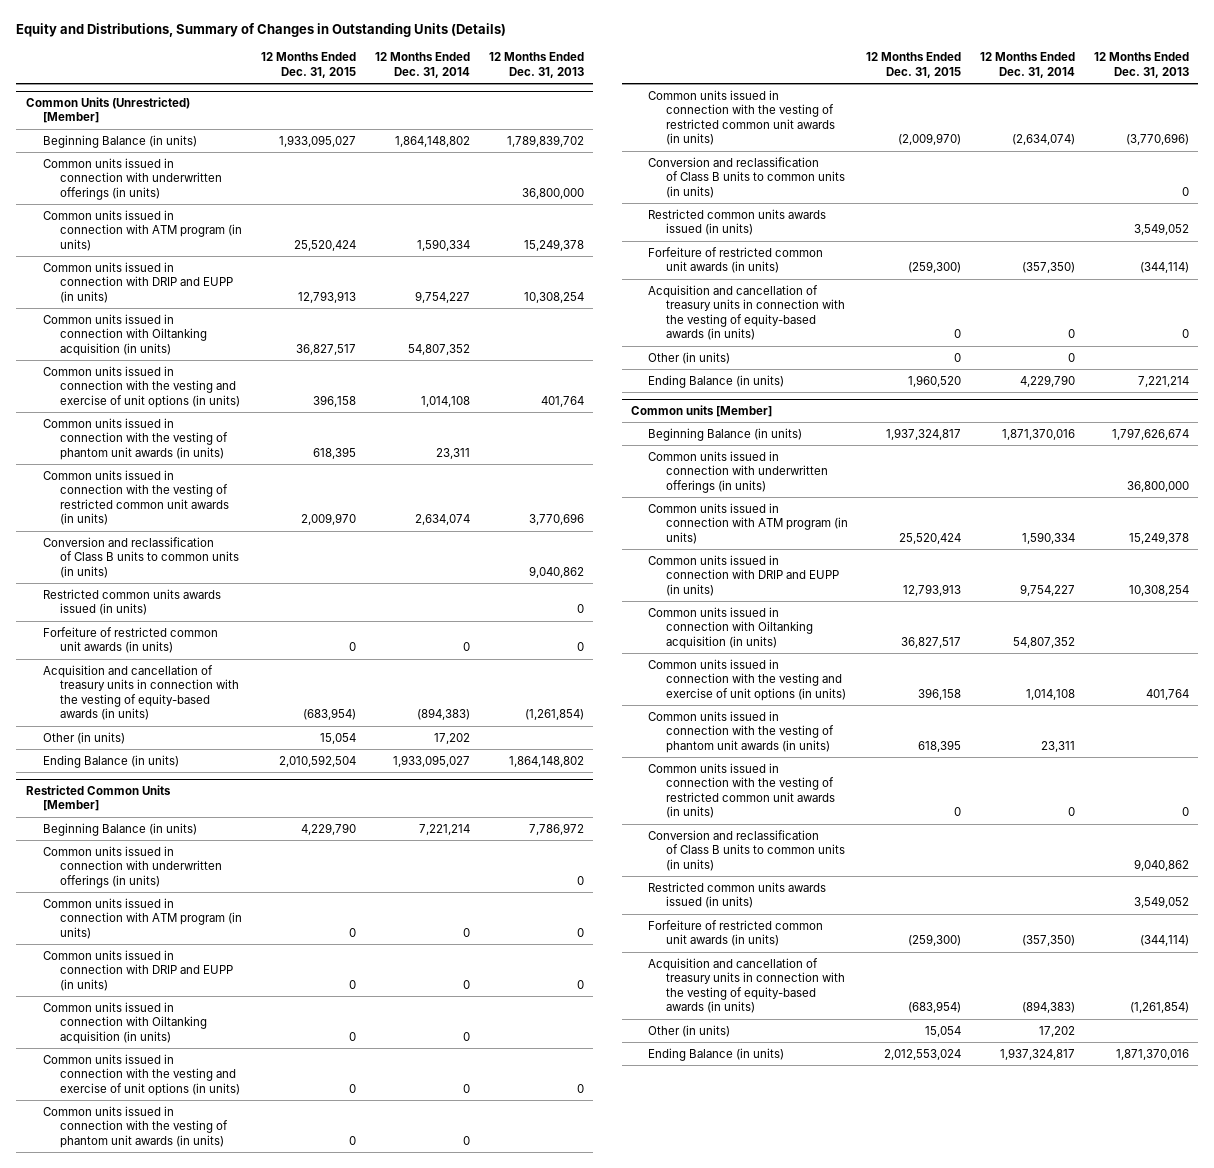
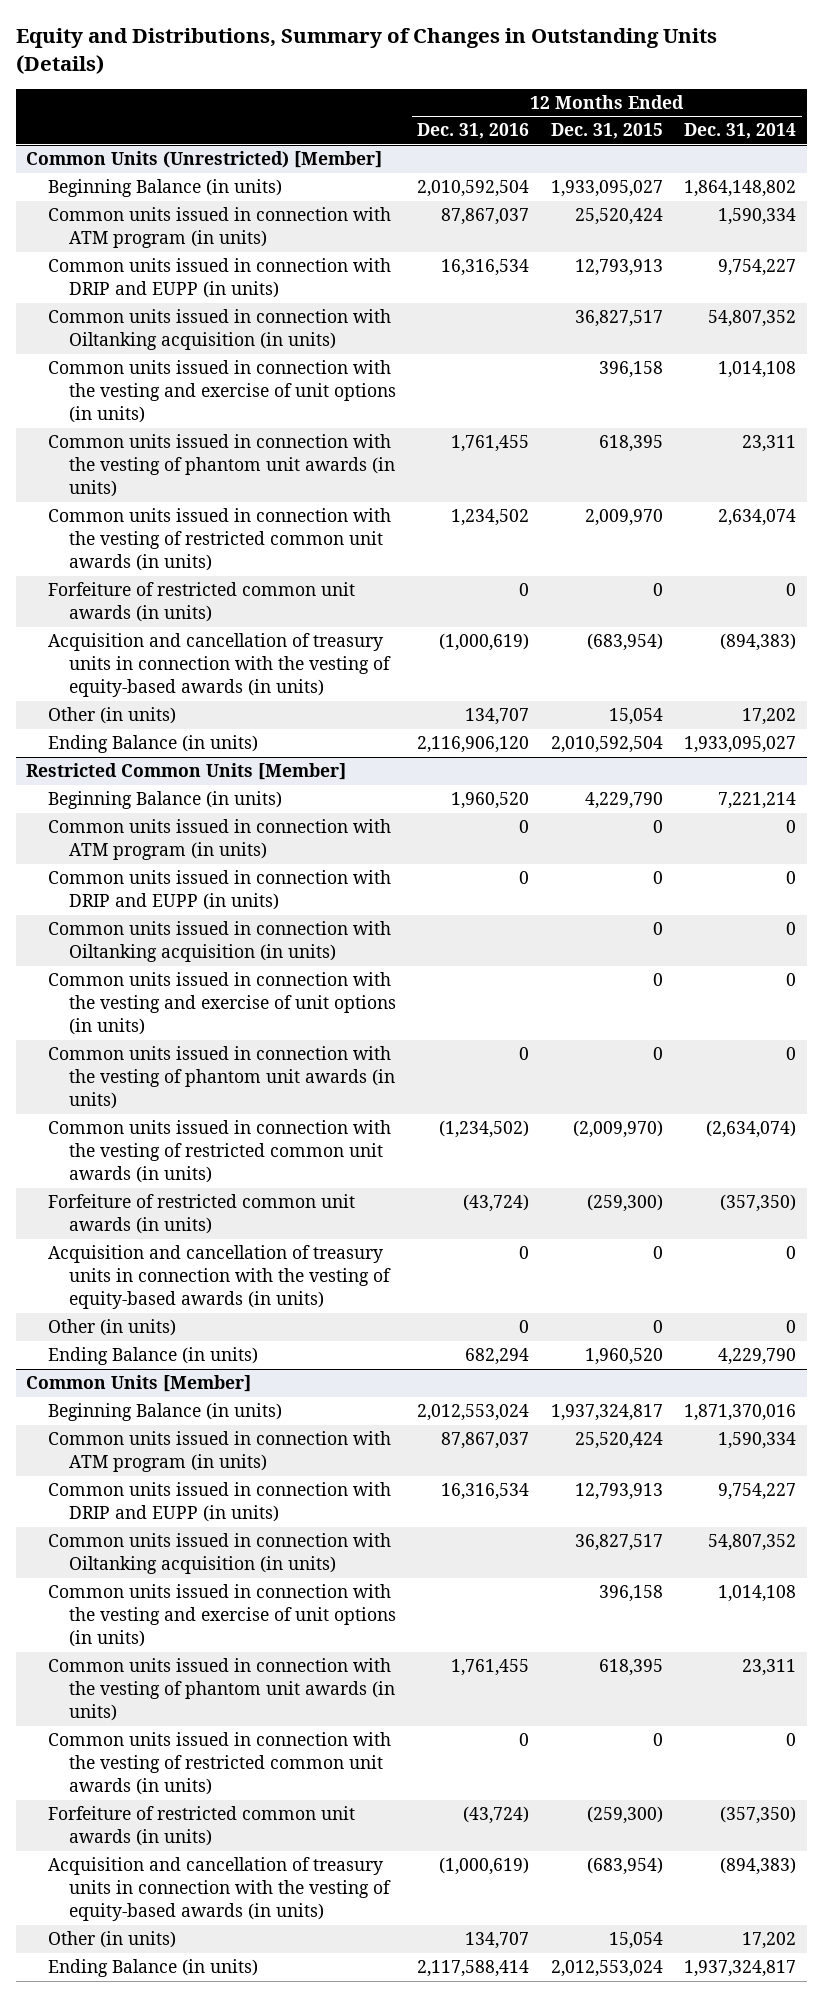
[488,52,584,78] 12 Months Ended Dec. 31, 2013 -> none
none -> [417,123,530,140] Dec. 31, 2016
[42,157,223,200] Common units issued in connection with underwritten offerings (in units) -> none
[42,536,240,578] Conversion and reclassification of Class B units to common units (in units) -> none
[42,588,221,616] Restricted common units awards issued (in units) -> none
[42,845,223,888] Common units issued in connection with underwritten offerings (in units) -> none
[648,156,845,198] Conversion and reclassification of Class B units to common units (in units) -> none
[648,208,827,236] Restricted common units awards issued (in units) -> none
[630,404,772,417] Common units [Member] -> [26,1375,252,1393] Common Units [Member]
[648,450,828,493] Common units issued in connection with underwritten offerings (in units) -> none
[648,829,845,871] Conversion and reclassification of Class B units to common units (in units) -> none
[648,881,827,909] Restricted common units awards issued (in units) -> none

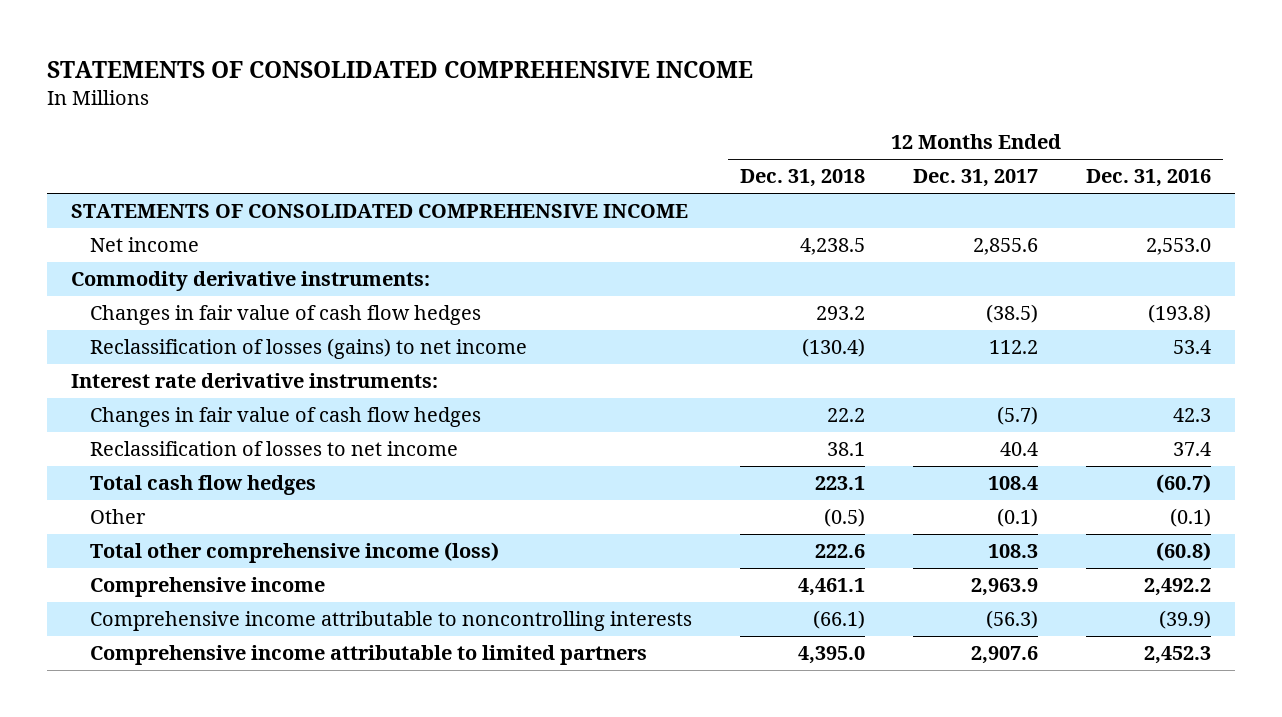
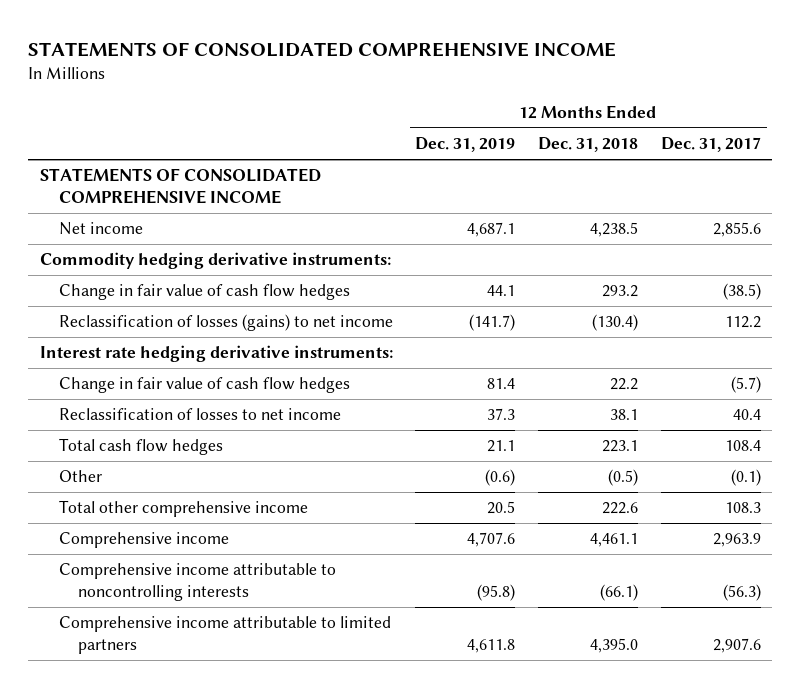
[1086,169,1212,188] Dec. 31, 2016 -> none
none -> [415,137,516,153] Dec. 31, 2019
[71,271,431,292] Commodity derivative instruments: -> [39,252,391,270] Commodity hedging derivative instruments:
[89,305,481,326] Changes in fair value of cash flow hedges -> [58,284,350,301] Change in fair value of cash flow hedges
[71,373,439,389] Interest rate derivative instruments: -> [39,345,393,363] Interest rate hedging derivative instruments:
[89,407,481,428] Changes in fair value of cash flow hedges -> [58,377,350,394] Change in fair value of cash flow hedges
[89,542,499,564] Total other comprehensive income (loss) -> [58,500,308,518] Total other comprehensive income

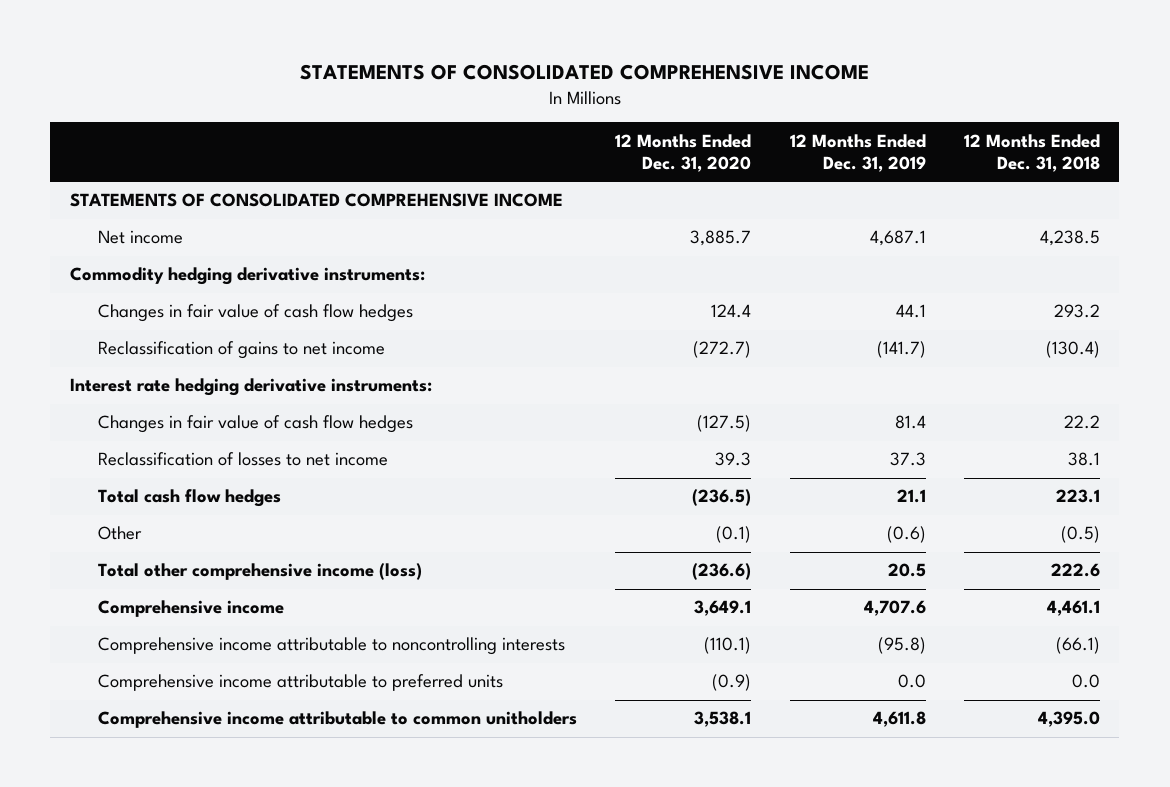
[660,137,761,153] Dec. 31, 2017 -> none
none -> [615,133,752,172] 12 Months Ended Dec. 31, 2020
[58,284,350,301] Change in fair value of cash flow hedges -> [98,304,414,323] Changes in fair value of cash flow hedges
[58,314,393,332] Reclassification of losses (gains) to net income -> [98,341,386,360] Reclassification of gains to net income
[58,377,350,394] Change in fair value of cash flow hedges -> [98,415,414,434] Changes in fair value of cash flow hedges
[58,500,308,518] Total other comprehensive income -> [98,563,423,581] Total other comprehensive income (loss)
none -> [98,674,504,692] Comprehensive income attributable to preferred units
[58,616,391,655] Comprehensive income attributable to limited partners -> [98,711,578,729] Comprehensive income attributable to common unitholders

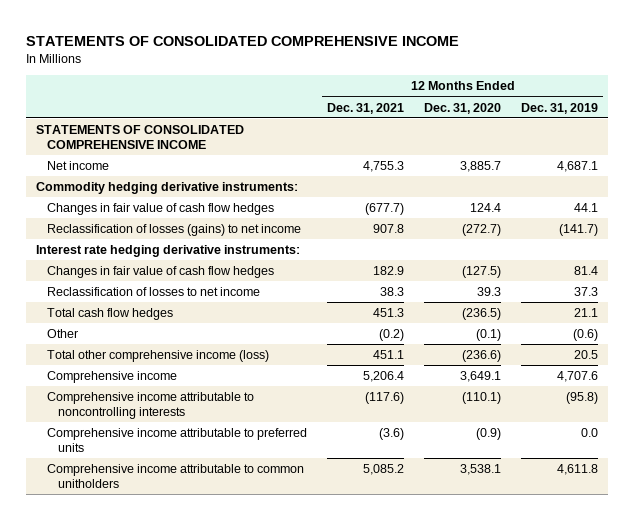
[964,133,1101,172] 12 Months Ended Dec. 31, 2018 -> none
none -> [327,102,405,114] Dec. 31, 2021
[98,341,386,360] Reclassification of gains to net income -> [47,223,302,236] Reclassification of losses (gains) to net income

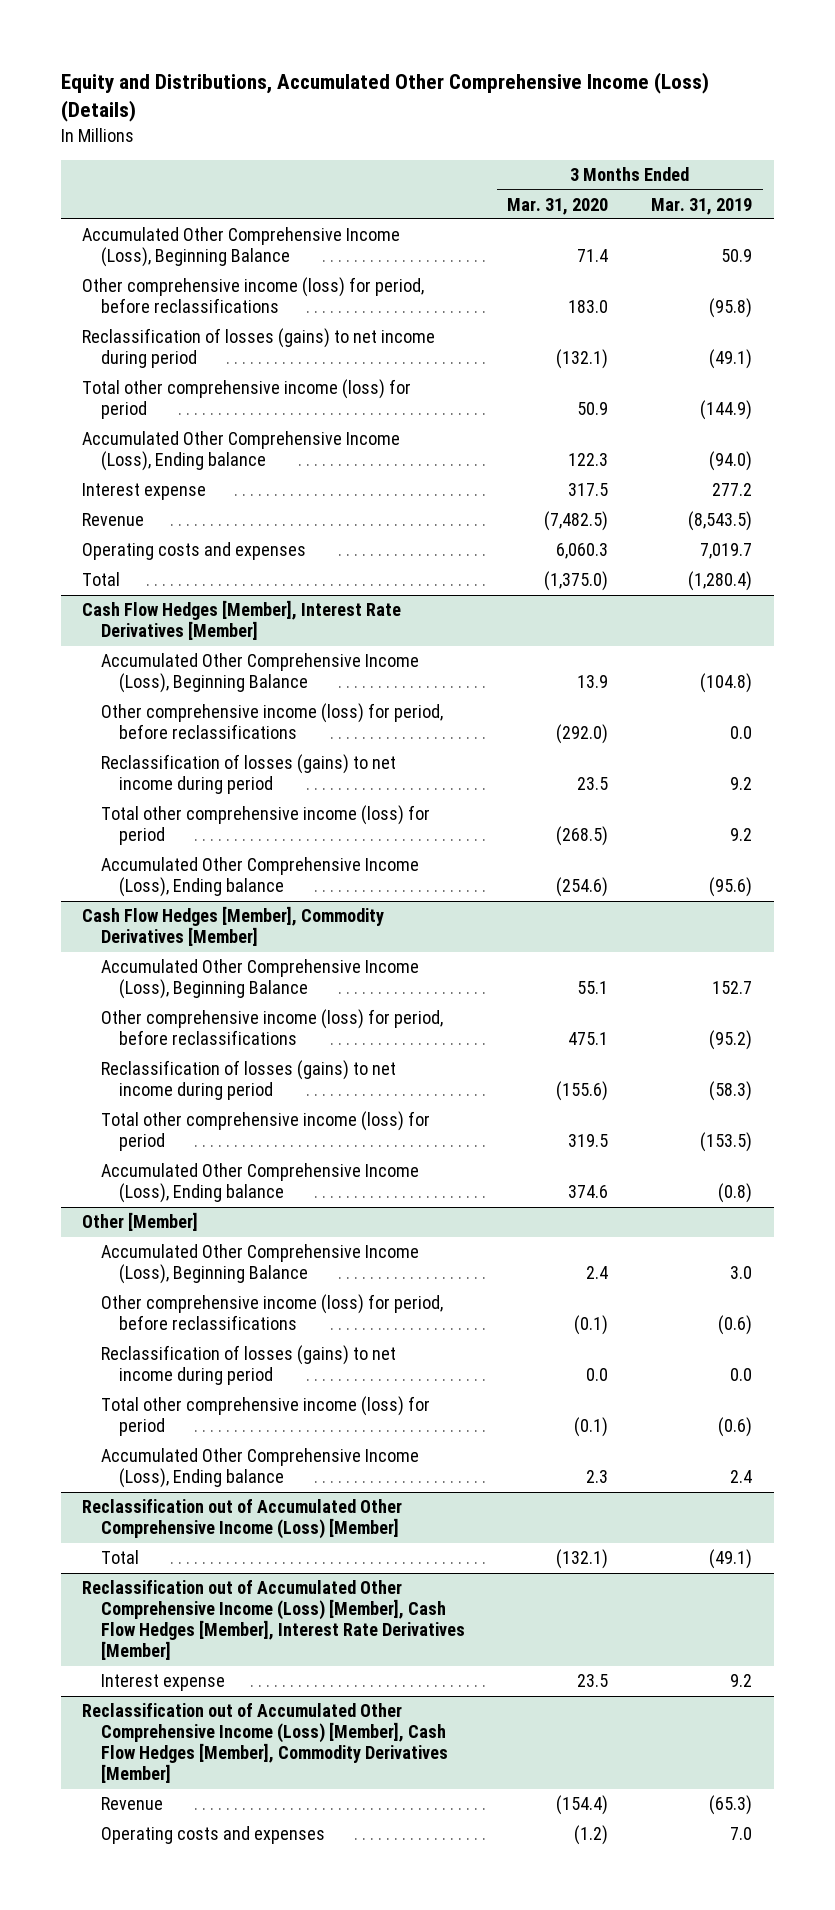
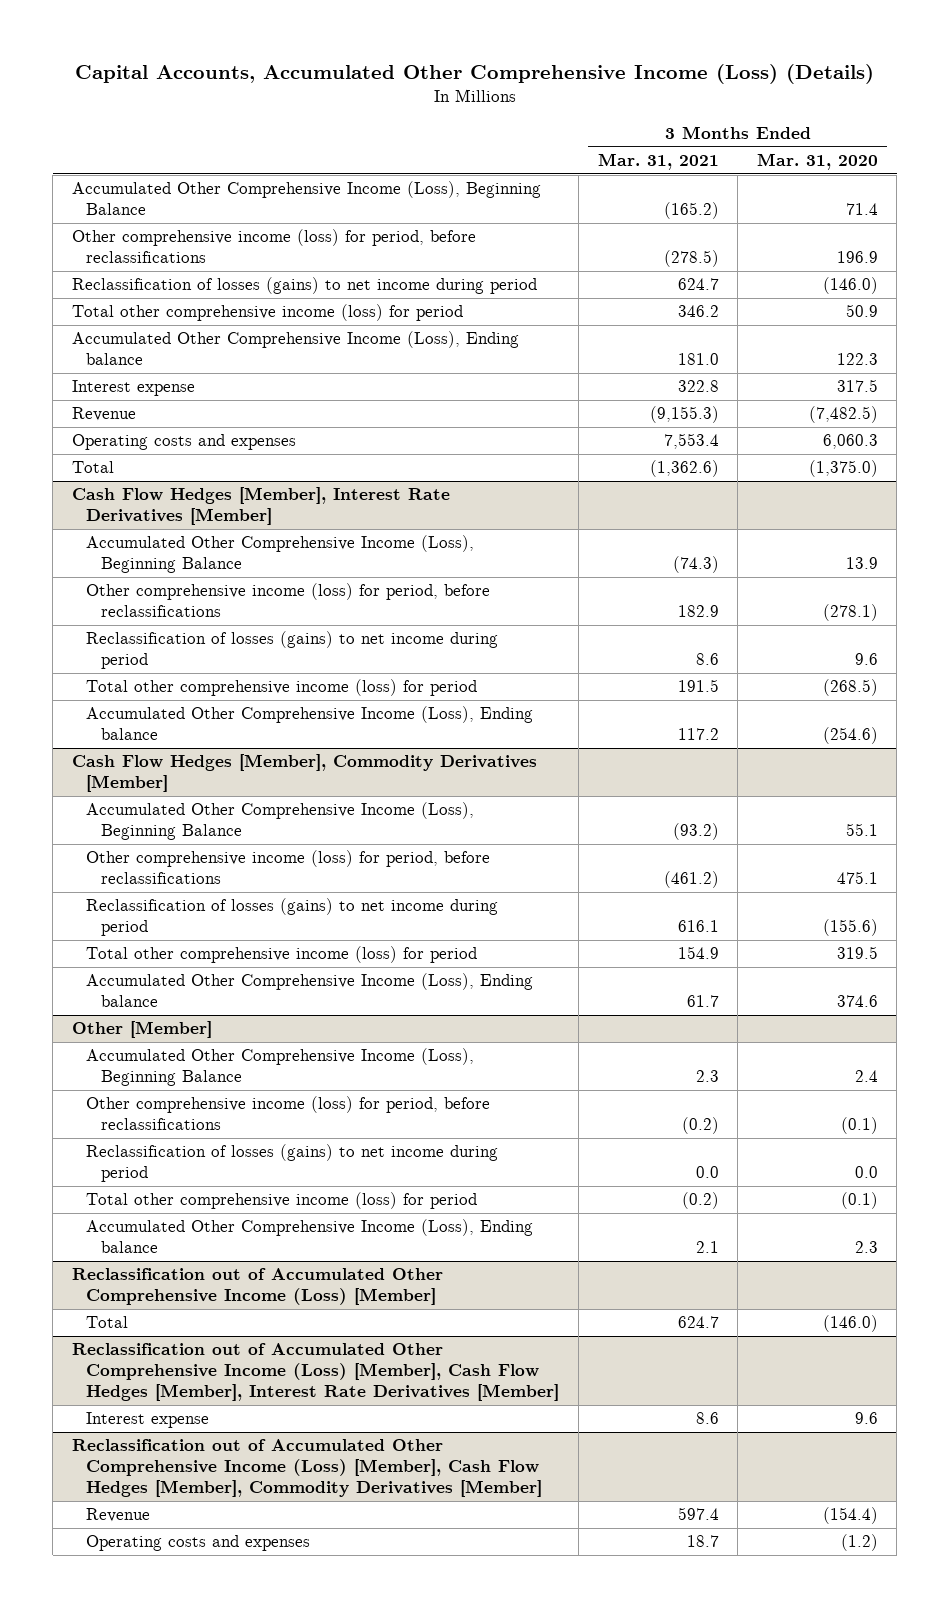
[61,72,710,123] Equity and Distributions, Accumulated Other Comprehensive Income (Loss) (Details) -> [74,64,874,85] Capital Accounts, Accumulated Other Comprehensive Income (Loss) (Details)
[651,197,753,215] Mar. 31, 2019 -> none
none -> [597,153,719,171] Mar. 31, 2021
[568,300,609,314] 183.0 -> [836,251,878,264] 196.9
[556,349,609,370] (132.1) -> [822,277,878,295] (146.0)
[556,724,609,745] (292.0) -> [822,604,878,622] (278.1)
[577,777,609,791] 23.5 -> [854,653,878,666] 9.6
[556,1549,609,1570] (132.1) -> [822,1315,878,1333] (146.0)
[577,1674,609,1688] 23.5 -> [854,1412,878,1425] 9.6

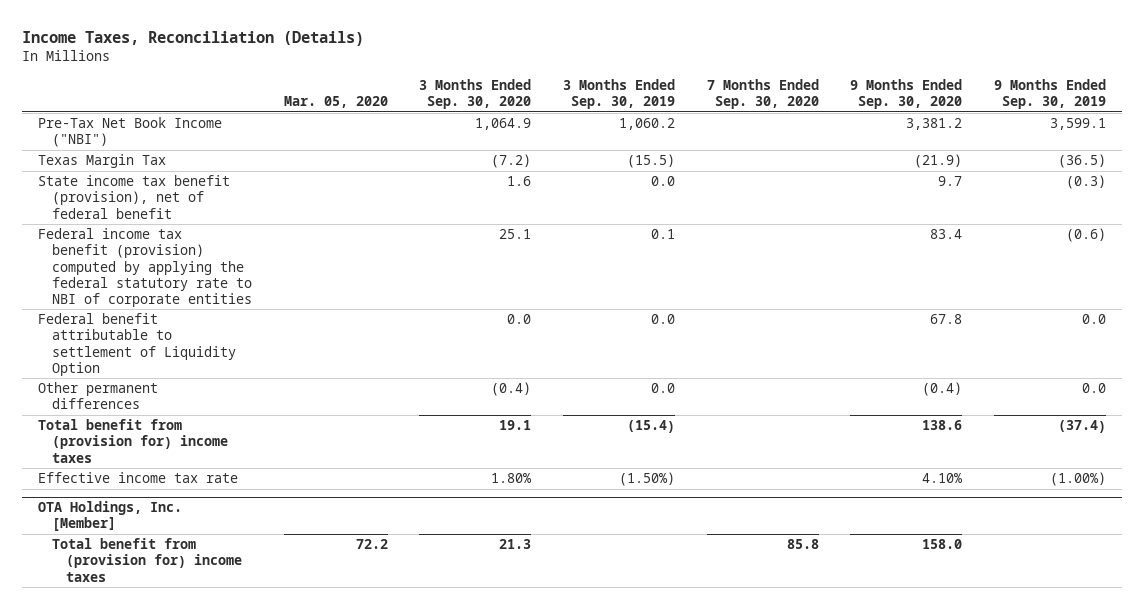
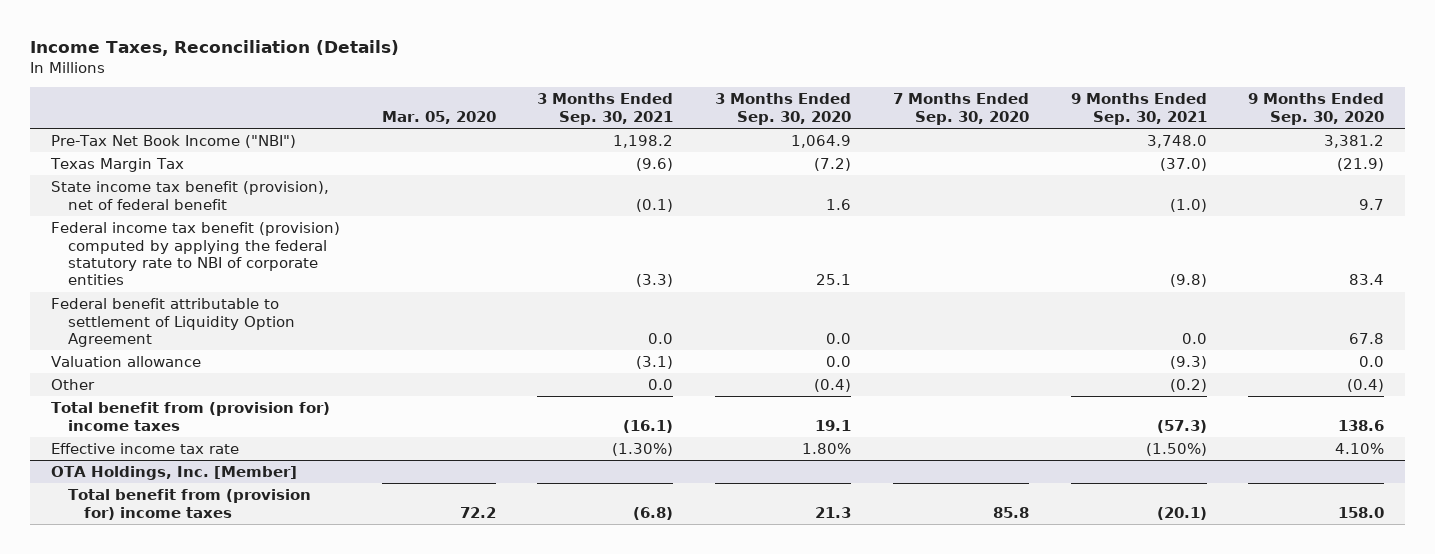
[562,79,675,110] 3 Months Ended Sep. 30, 2019 -> none
[994,79,1107,110] 9 Months Ended Sep. 30, 2019 -> none
none -> [537,93,674,125] 3 Months Ended Sep. 30, 2021
none -> [1070,93,1207,125] 9 Months Ended Sep. 30, 2021
[37,313,236,376] Federal benefit attributable to settlement of Liquidity Option -> [50,298,295,347] Federal benefit attributable to settlement of Liquidity Option Agreement
none -> [50,356,201,368] Valuation allowance
[37,382,158,410] Other permanent differences -> [50,379,95,391] Other

